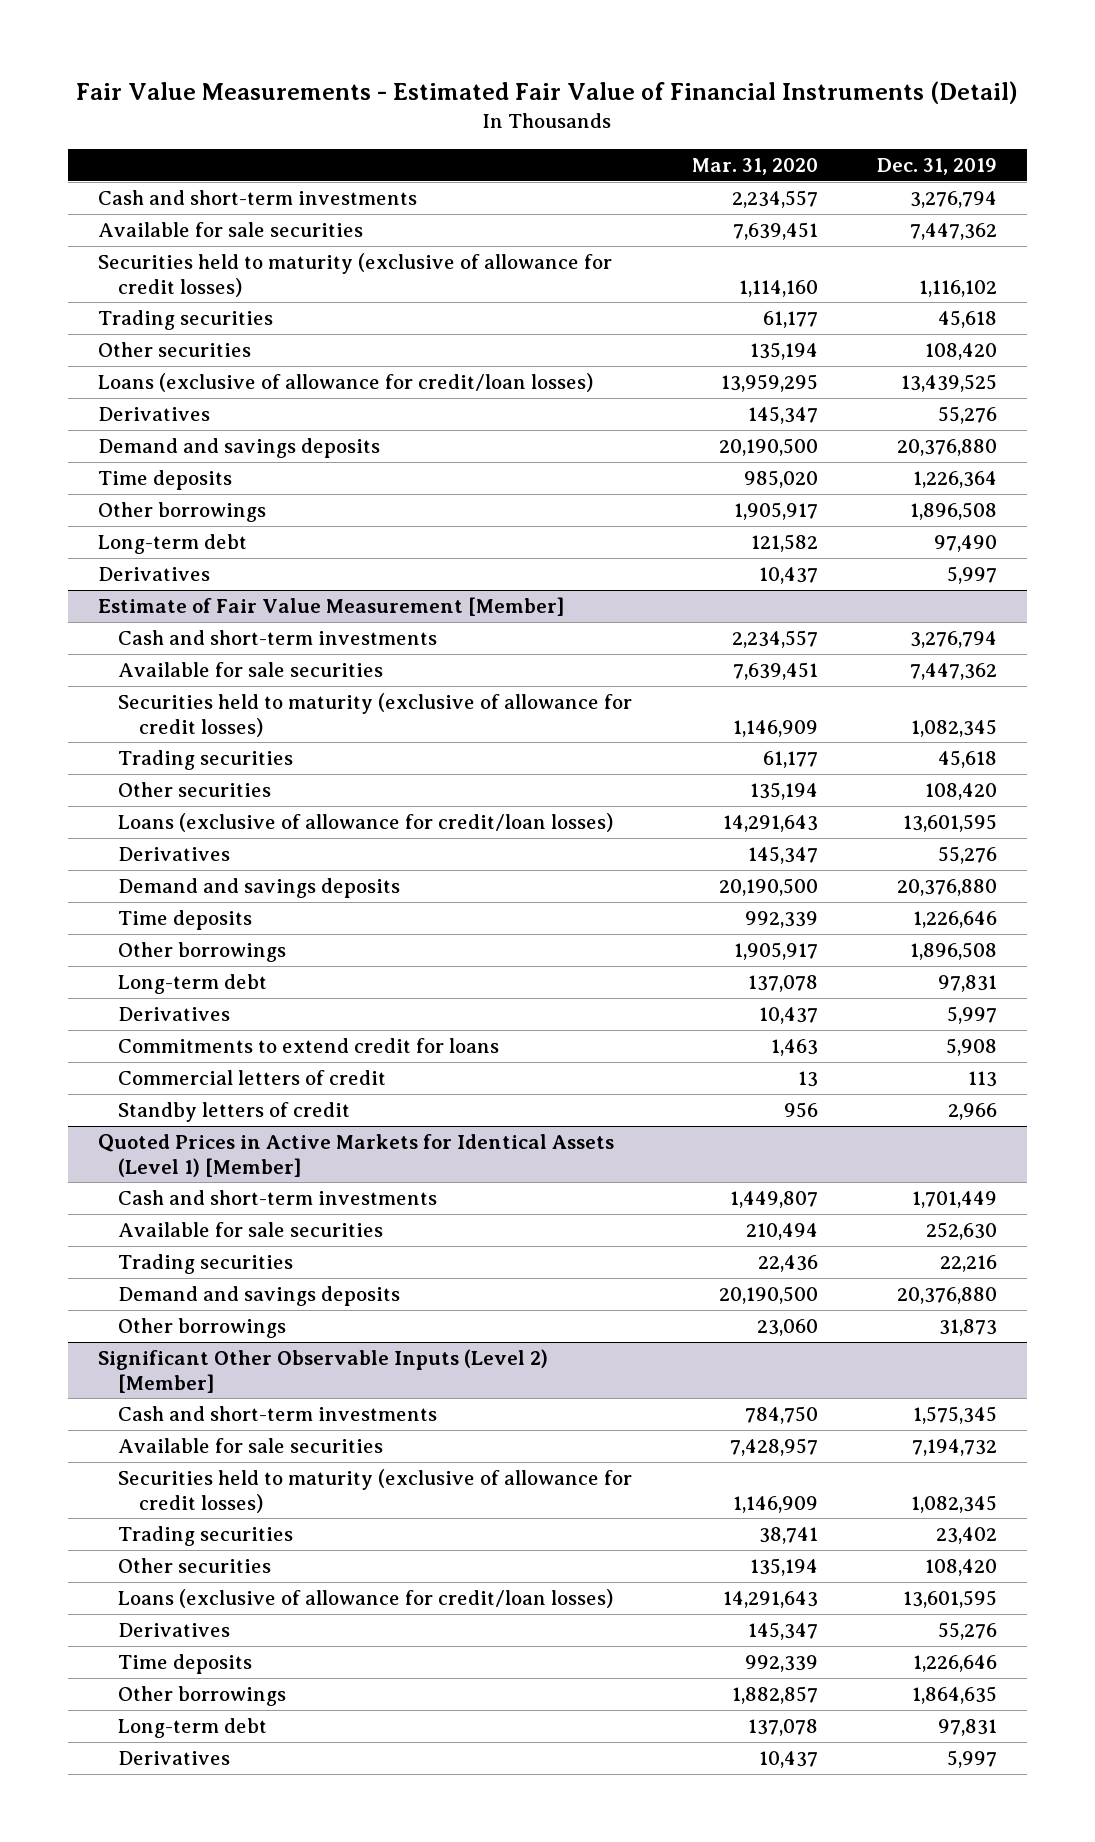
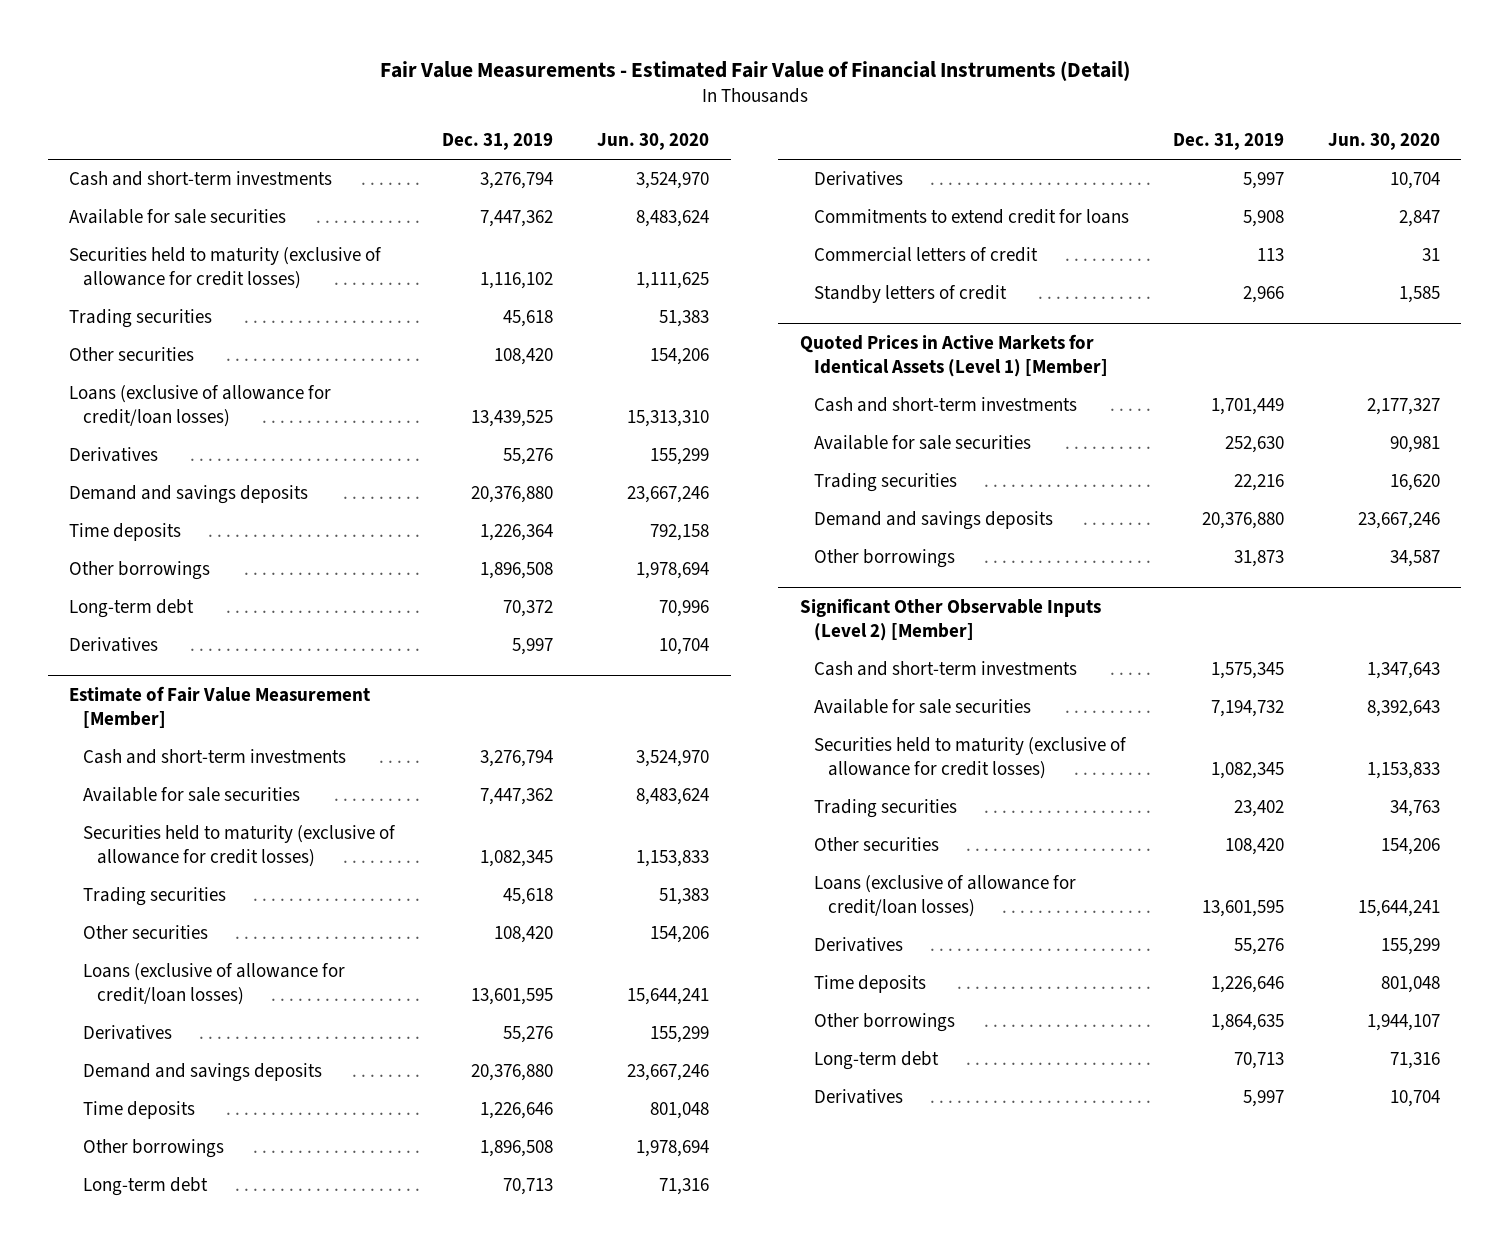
[691,157,818,175] Mar. 31, 2020 -> none
none -> [597,133,710,151] Jun. 30, 2020
[933,535,997,553] 97,490 -> [503,600,554,618] 70,372
[937,975,997,993] 97,831 -> [503,1178,554,1196] 70,713
[937,1719,997,1737] 97,831 -> [1233,1052,1284,1070] 70,713

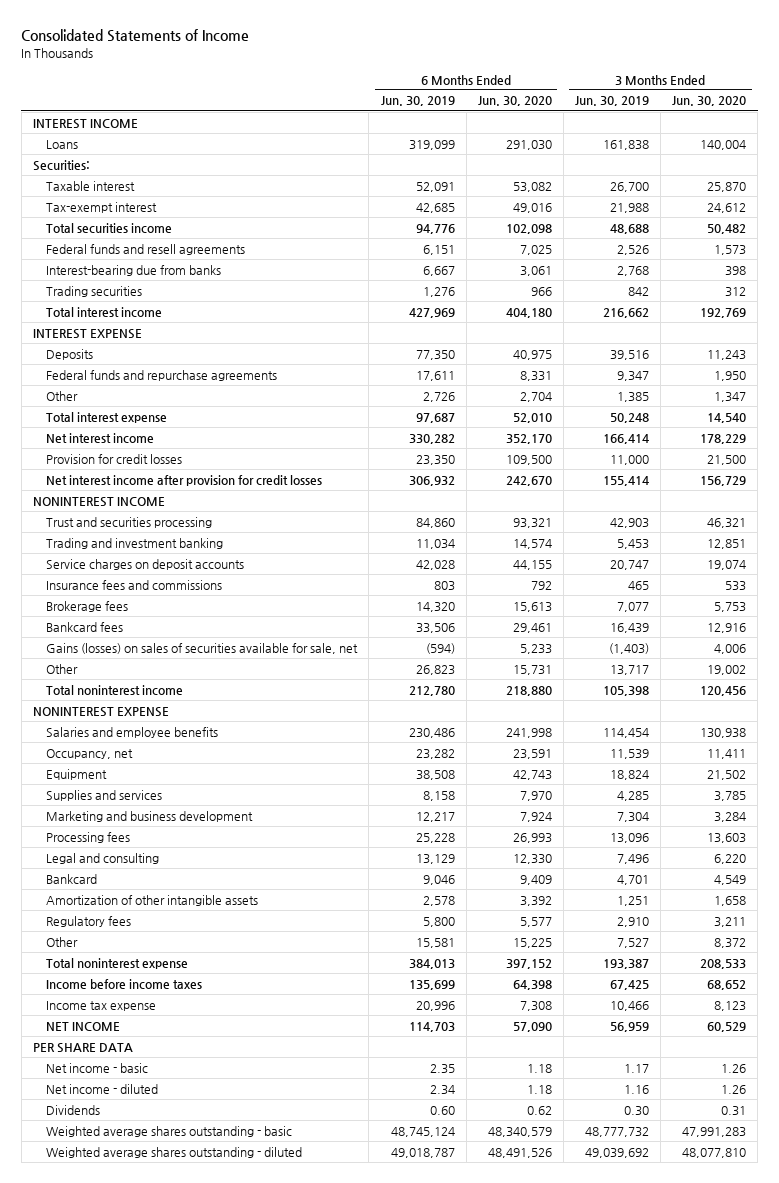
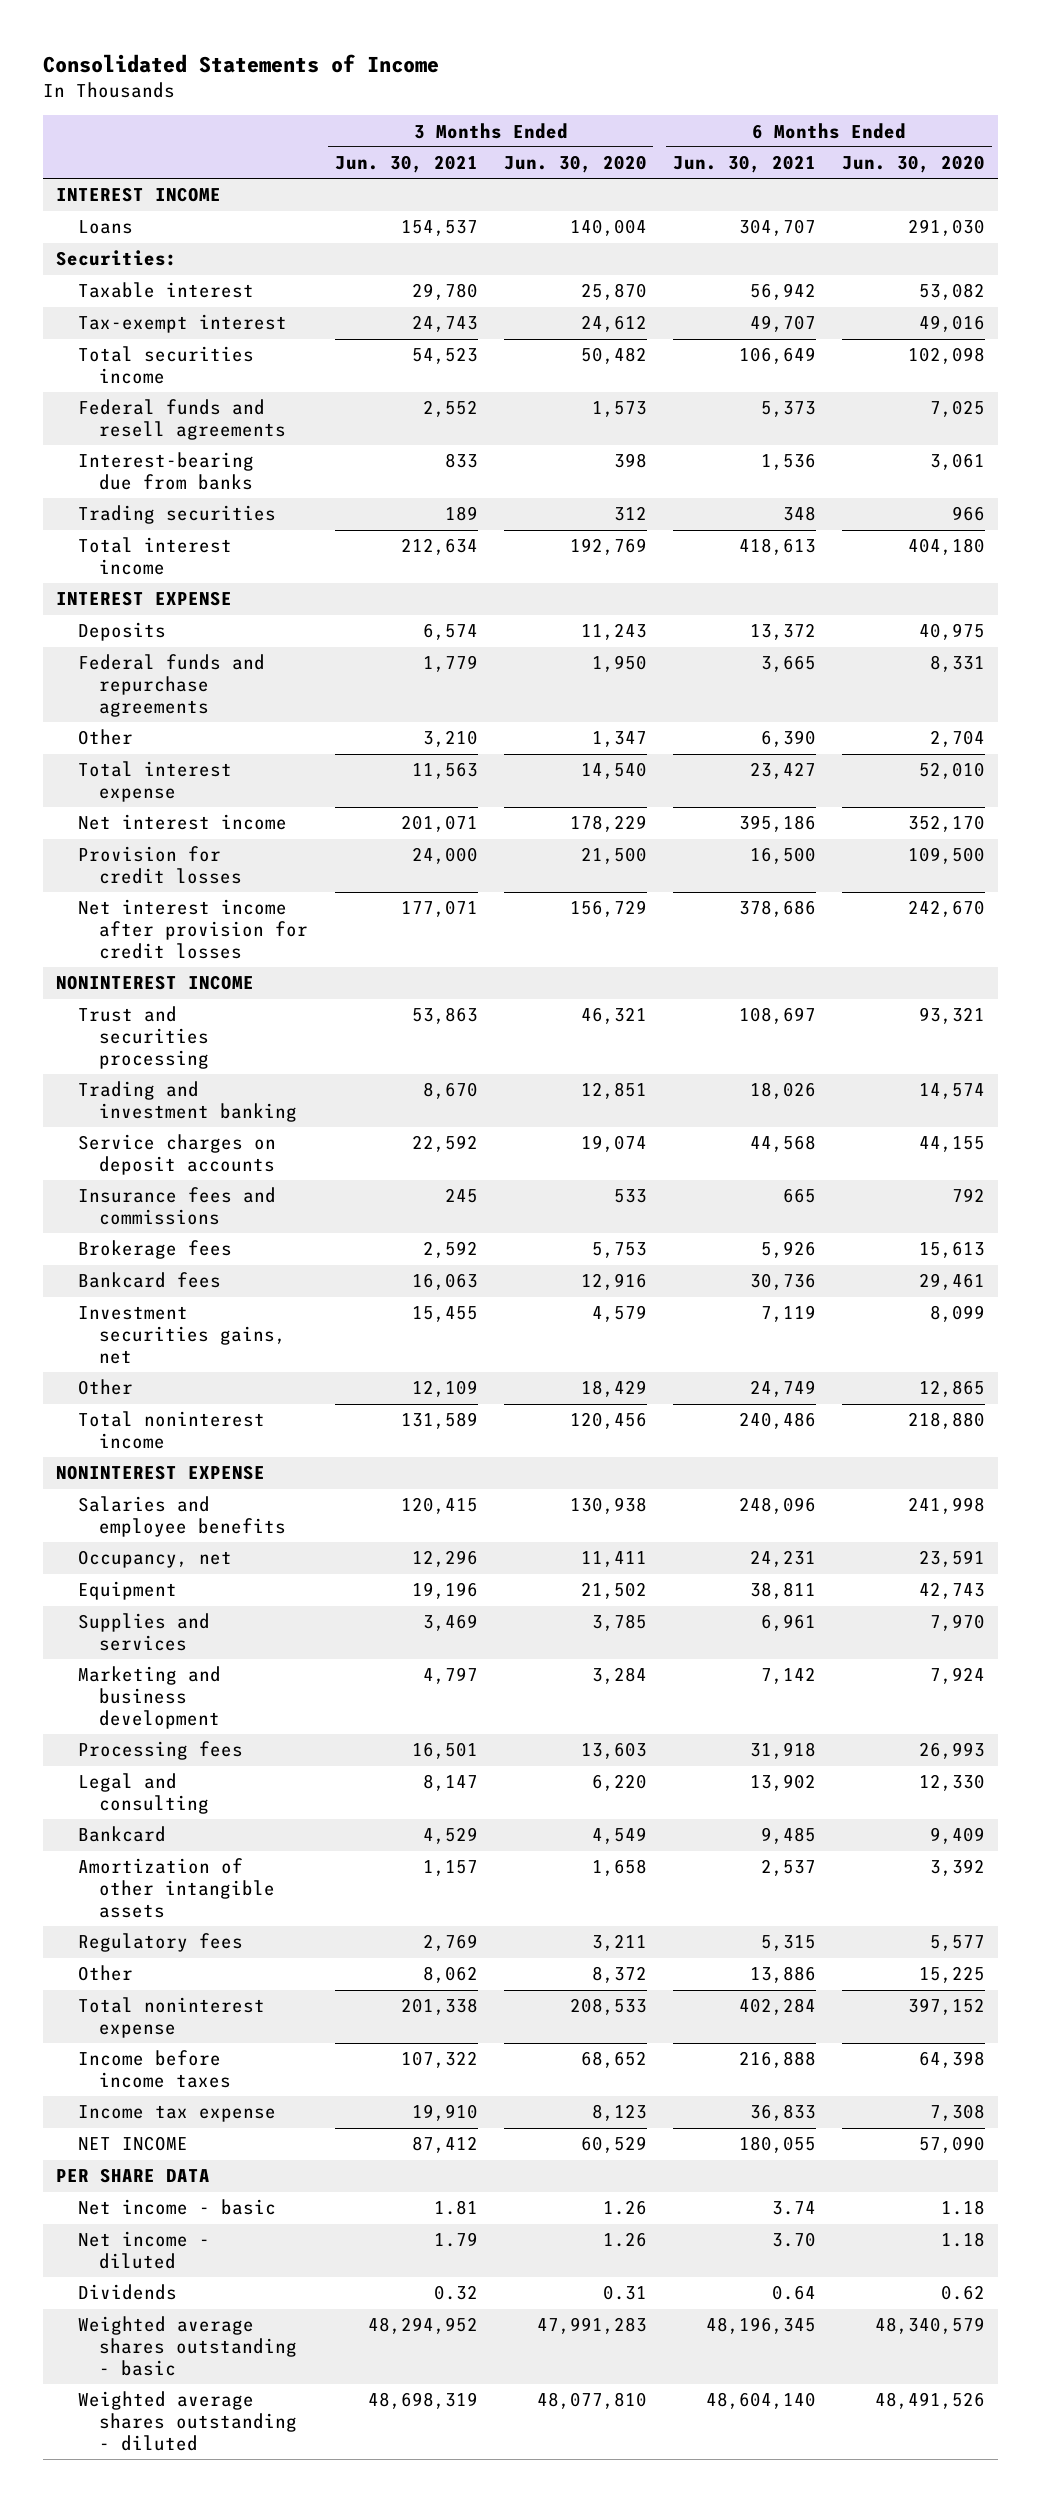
[380,96,455,107] Jun. 30, 2019 -> none
[574,96,649,107] Jun. 30, 2019 -> none
none -> [334,155,478,174] Jun. 30, 2021
none -> [673,155,817,174] Jun. 30, 2021
[46,642,359,654] Gains (losses) on sales of securities available for sale, net -> none
none -> [77,1306,287,1364] Investment securities gains, net
[512,664,552,675] 15,731 -> [919,1380,986,1398] 12,865
[706,664,746,675] 19,002 -> [580,1380,647,1398] 18,429

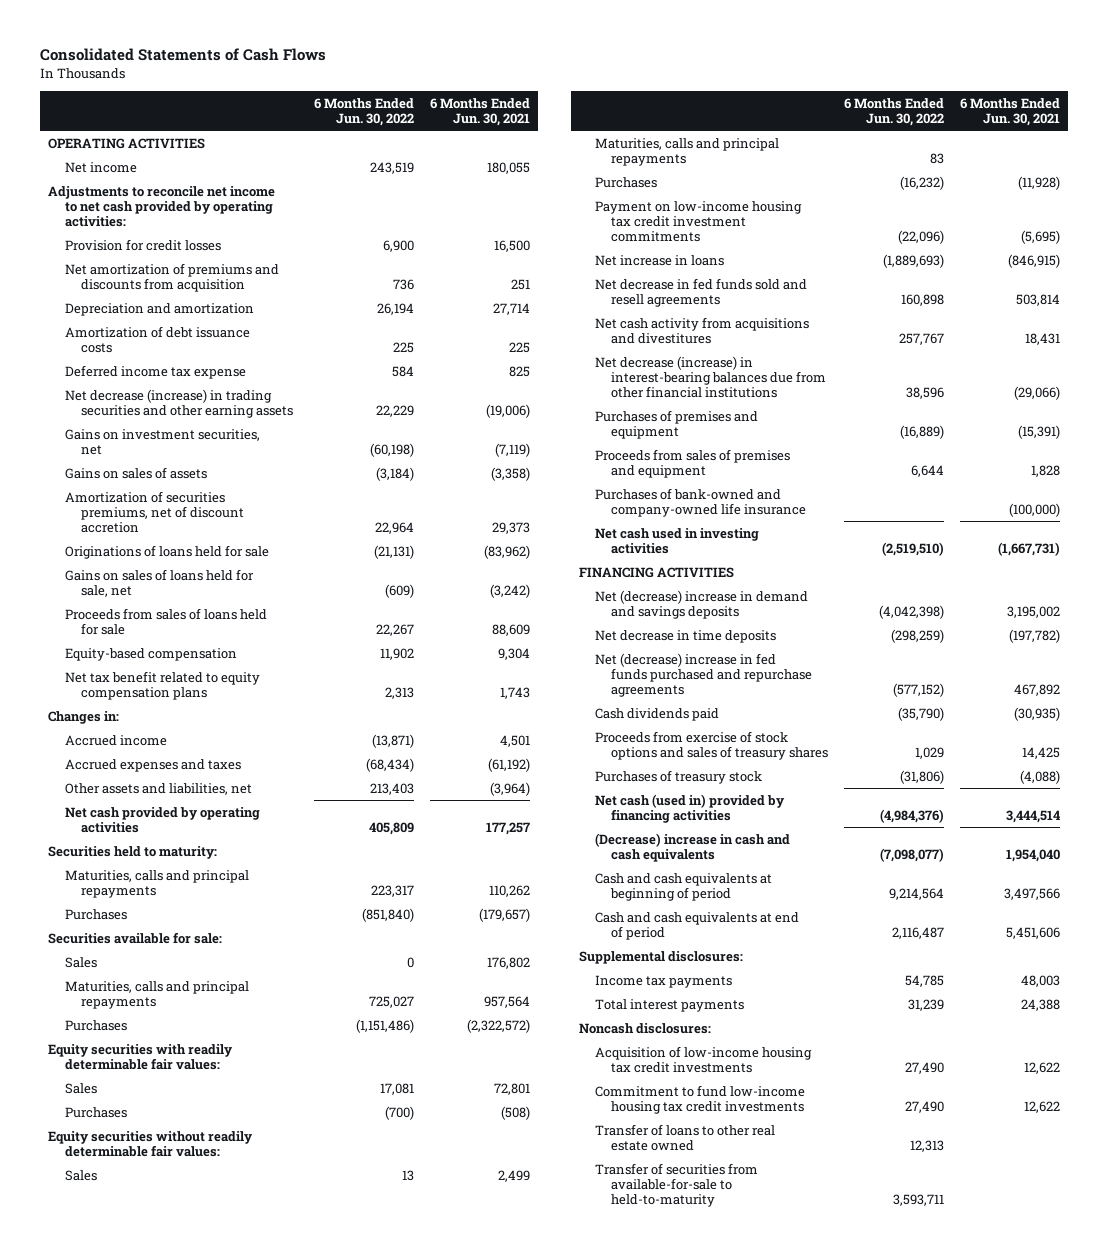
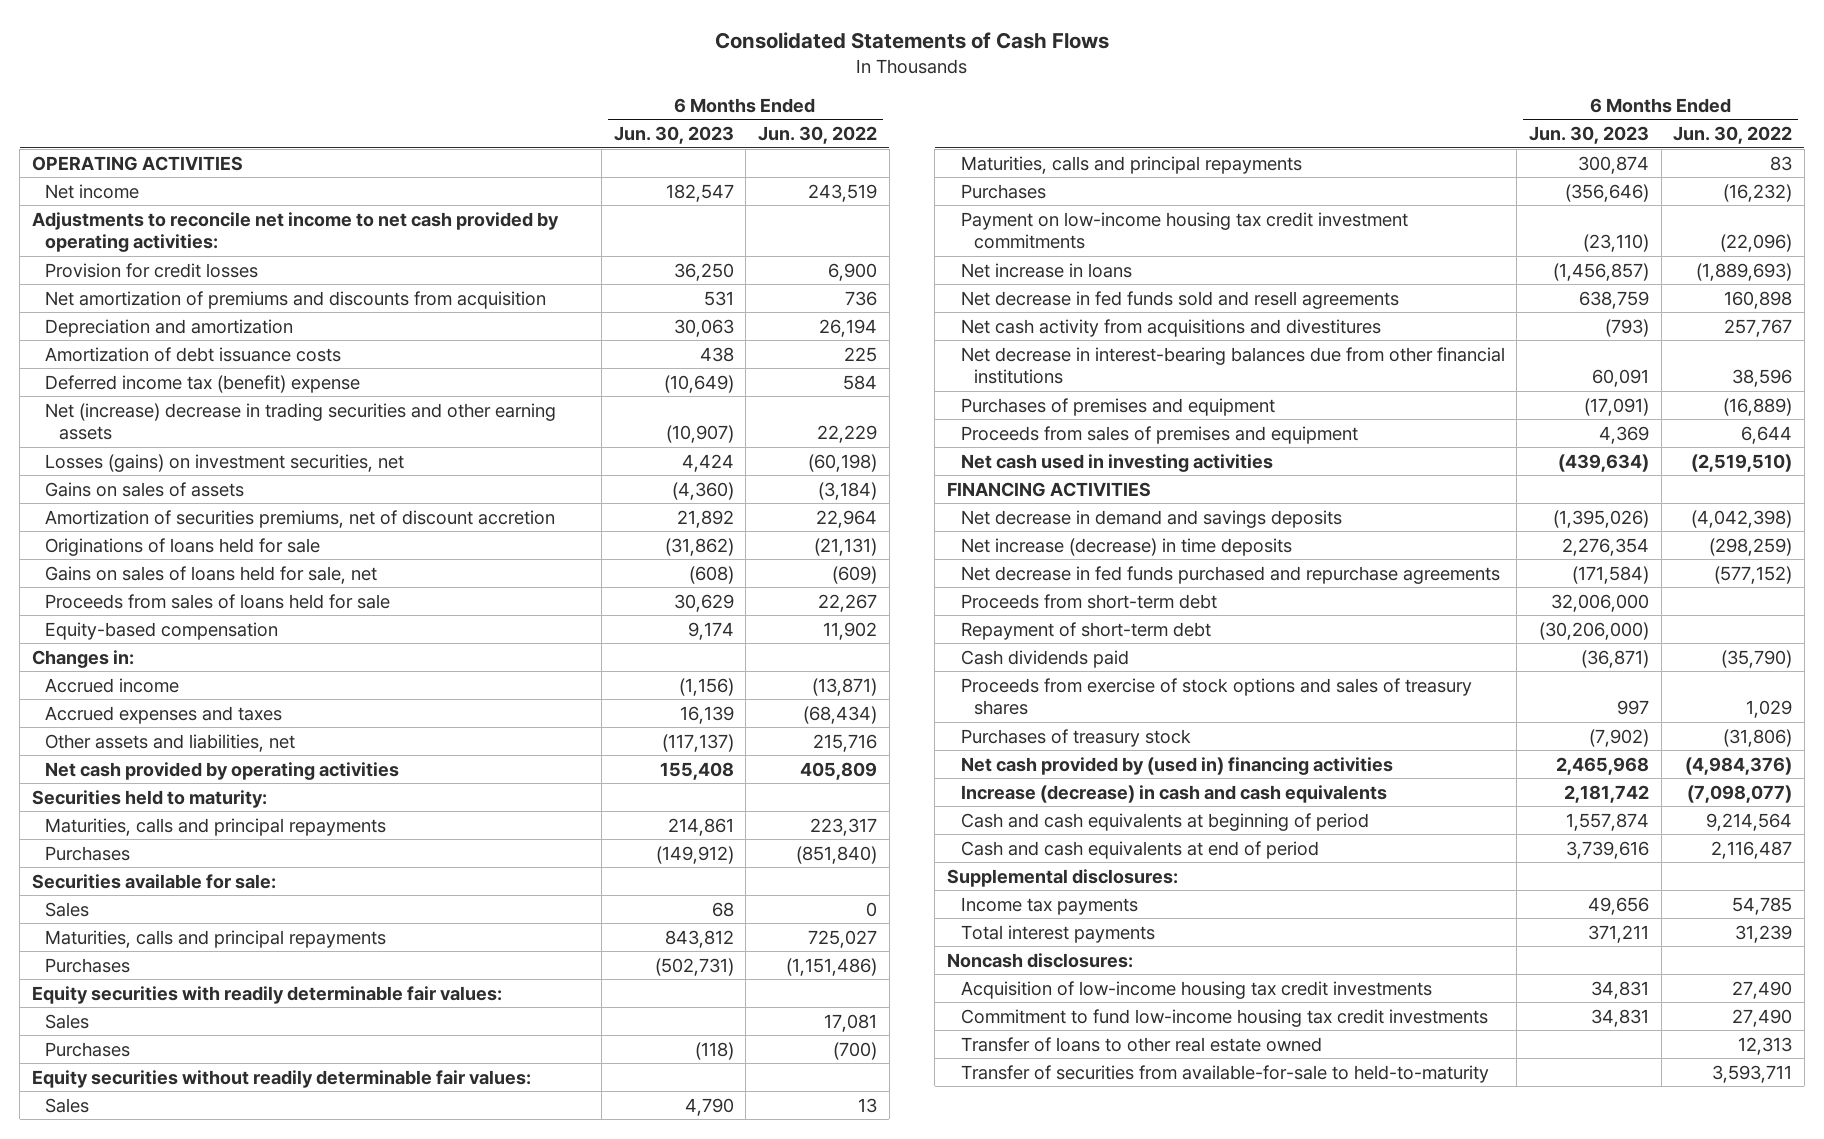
[430,97,531,126] 6 Months Ended Jun. 30, 2021 -> none
none -> [613,126,734,145] Jun. 30, 2023
[64,364,246,379] Deferred income tax expense -> [45,374,361,393] Deferred income tax (benefit) expense
[64,388,293,418] Net decrease (increase) in trading securities and other earning assets -> [45,402,557,441] Net (increase) decrease in trading securities and other earning assets
[64,428,260,455] Gains on investment securities, net -> [45,453,405,472] Losses (gains) on investment securities, net
[64,670,260,700] Net tax benefit related to equity compensation plans -> none
[370,782,415,795] 213,403 -> [812,733,877,752] 215,716
[594,355,827,398] Net decrease (increase) in interest-bearing balances due from other financial institutions -> [960,346,1505,385] Net decrease in interest-bearing balances due from other financial institutions
[594,487,807,517] Purchases of bank-owned and company-owned life insurance -> none
[594,589,808,619] Net (decrease) increase in demand and savings deposits -> [960,509,1342,528] Net decrease in demand and savings deposits
[594,629,776,643] Net decrease in time deposits -> [960,537,1292,556] Net increase (decrease) in time deposits
[594,652,813,697] Net (decrease) increase in fed funds purchased and repurchase agreements -> [960,565,1500,584] Net decrease in fed funds purchased and repurchase agreements
none -> [960,593,1217,609] Proceeds from short-term debt
none -> [960,621,1211,640] Repayment of short-term debt
[594,793,785,823] Net cash (used in) provided by financing activities -> [960,756,1393,775] Net cash provided by (used in) financing activities
[594,832,790,862] (Decrease) increase in cash and cash equivalents -> [960,784,1387,803] Increase (decrease) in cash and cash equivalents

